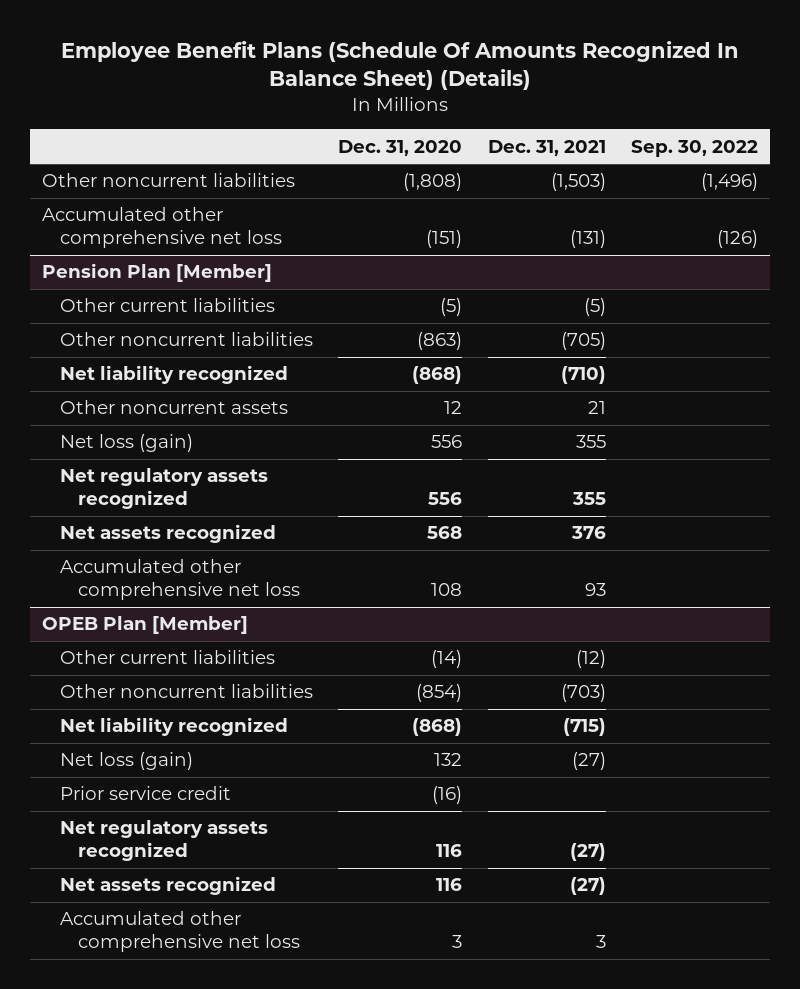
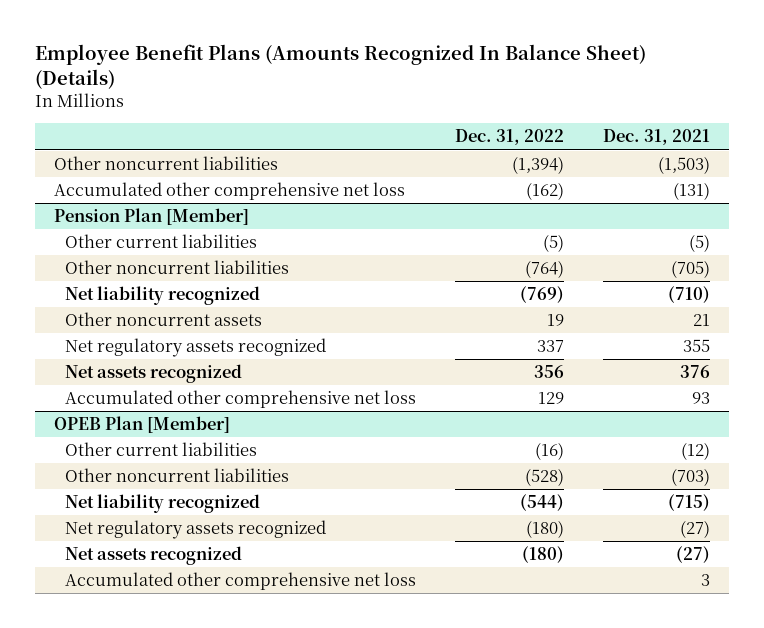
[61,41,740,91] Employee Benefit Plans (Schedule Of Amounts Recognized In Balance Sheet) (Details) -> [34,43,646,90] Employee Benefit Plans (Amounts Recognized In Balance Sheet) (Details)
[338,139,463,156] Dec. 31, 2020 -> none
[630,139,758,157] Sep. 30, 2022 -> none
none -> [455,129,565,146] Dec. 31, 2022
[60,434,194,453] Net loss (gain) -> none
[60,752,194,771] Net loss (gain) -> none
[60,786,232,801] Prior service credit -> none

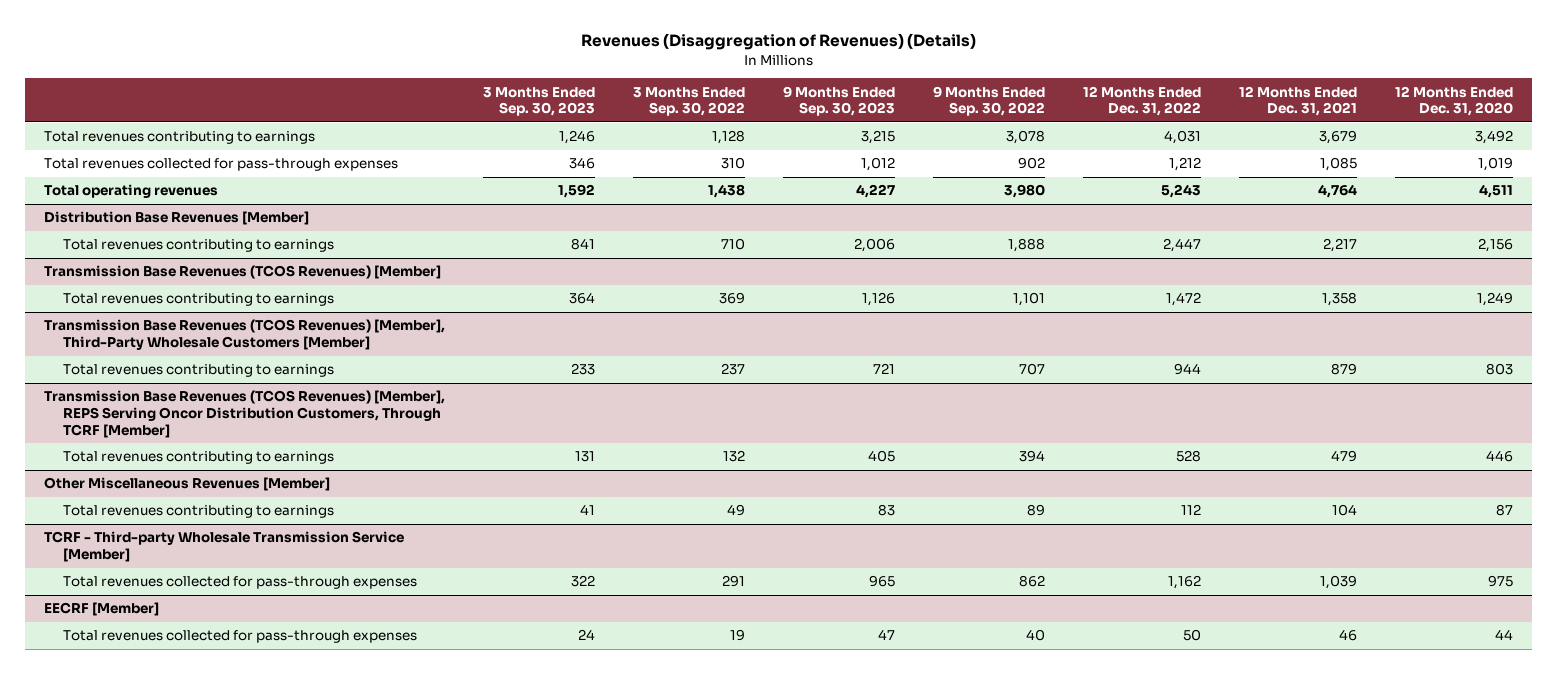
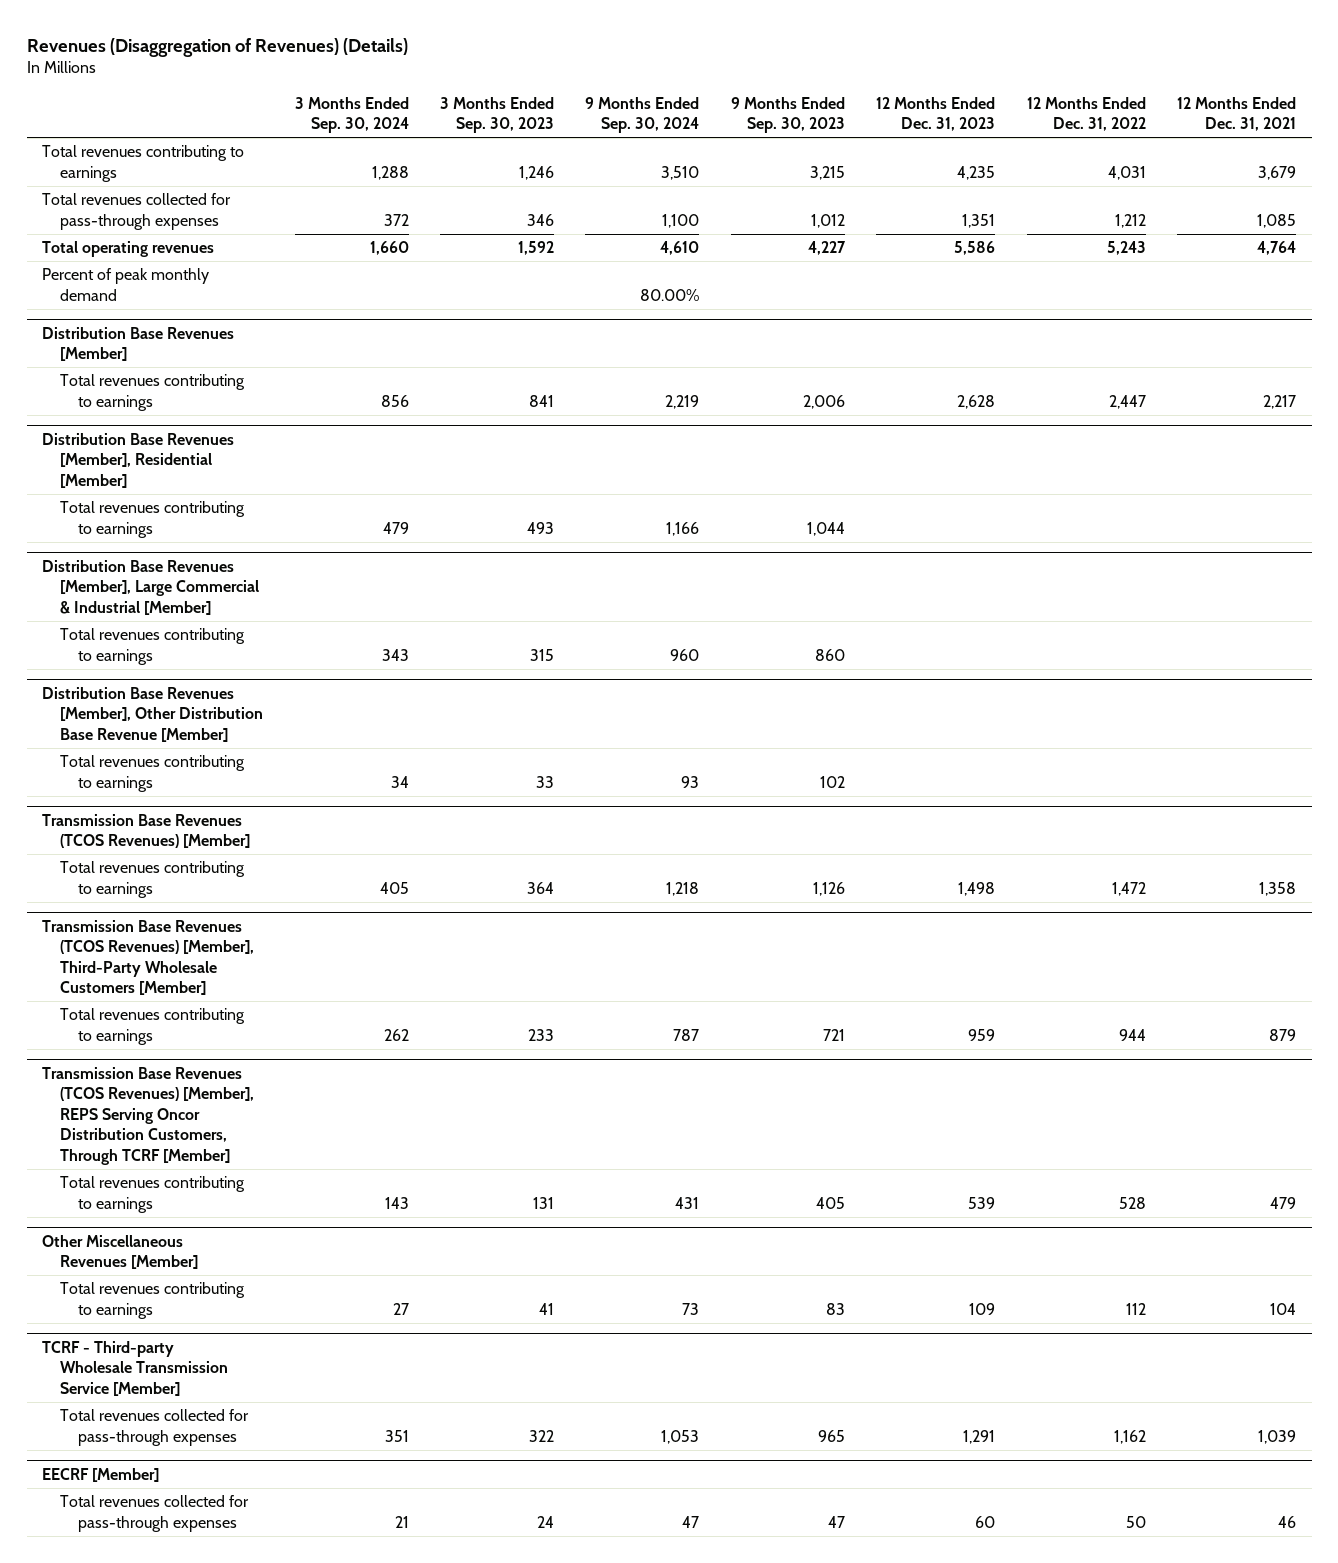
[633,86,746,117] 3 Months Ended Sep. 30, 2022 -> none
[933,85,1046,117] 9 Months Ended Sep. 30, 2022 -> none
[1395,85,1514,117] 12 Months Ended Dec. 31, 2020 -> none
none -> [294,96,409,134] 3 Months Ended Sep. 30, 2024
none -> [585,96,700,134] 9 Months Ended Sep. 30, 2024
none -> [876,96,996,132] 12 Months Ended Dec. 31, 2023
none -> [42,268,210,301] Percent of peak monthly demand
none -> [42,432,235,488] Distribution Base Revenues [Member], Residential [Member]
none -> [60,501,246,538] Total revenues contributing to earnings
none -> [42,559,260,615] Distribution Base Revenues [Member], Large Commercial & Industrial [Member]
none -> [60,628,246,665] Total revenues contributing to earnings
none -> [42,686,264,742] Distribution Base Revenues [Member], Other Distribution Base Revenue [Member]
none -> [60,755,246,792] Total revenues contributing to earnings

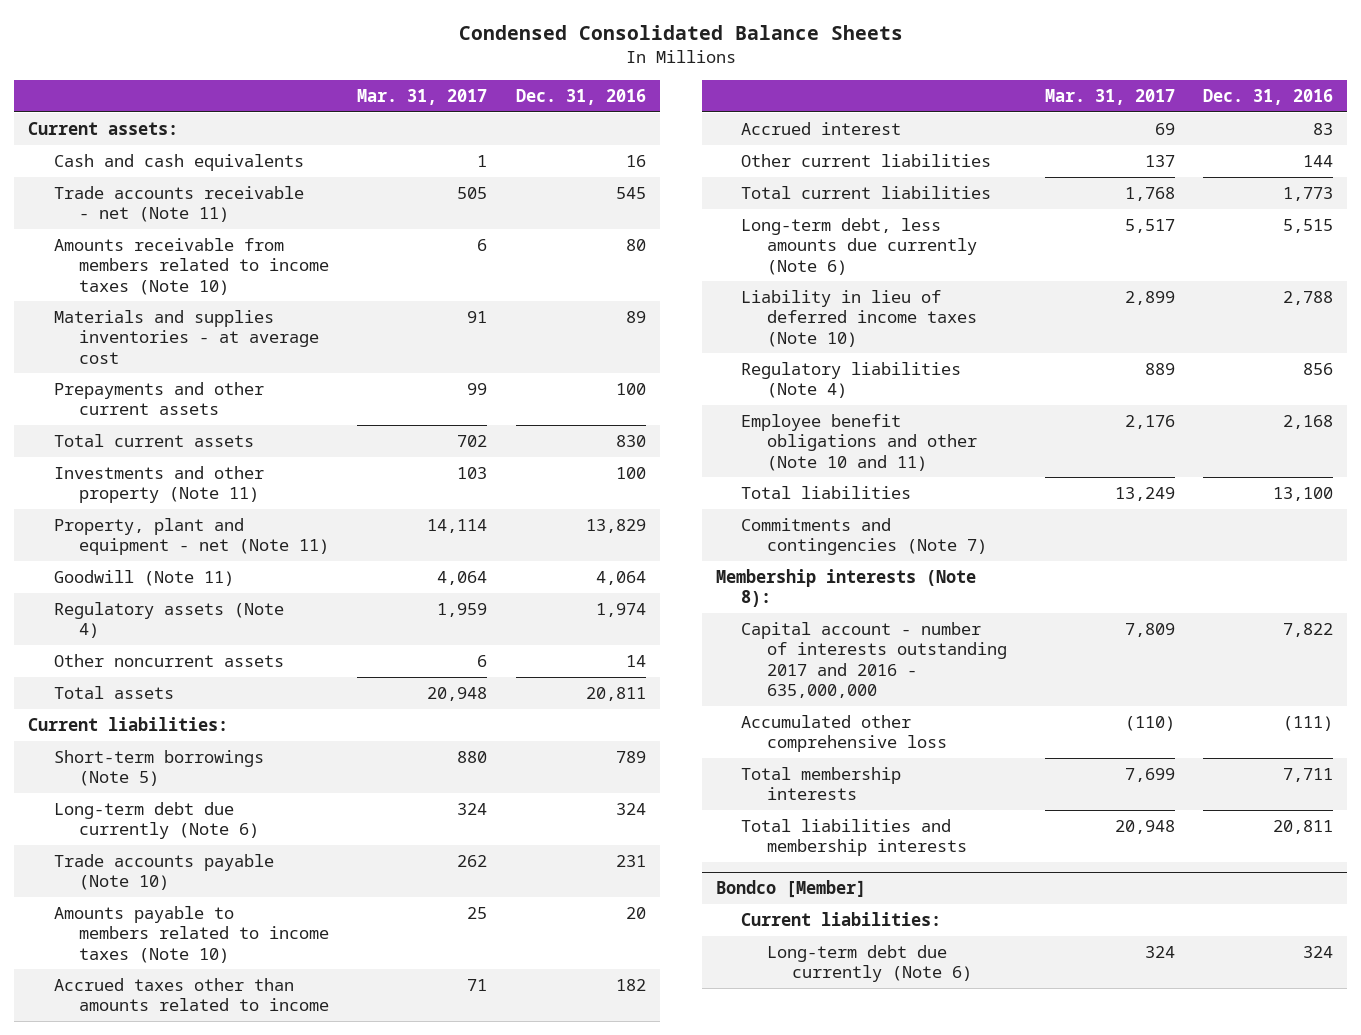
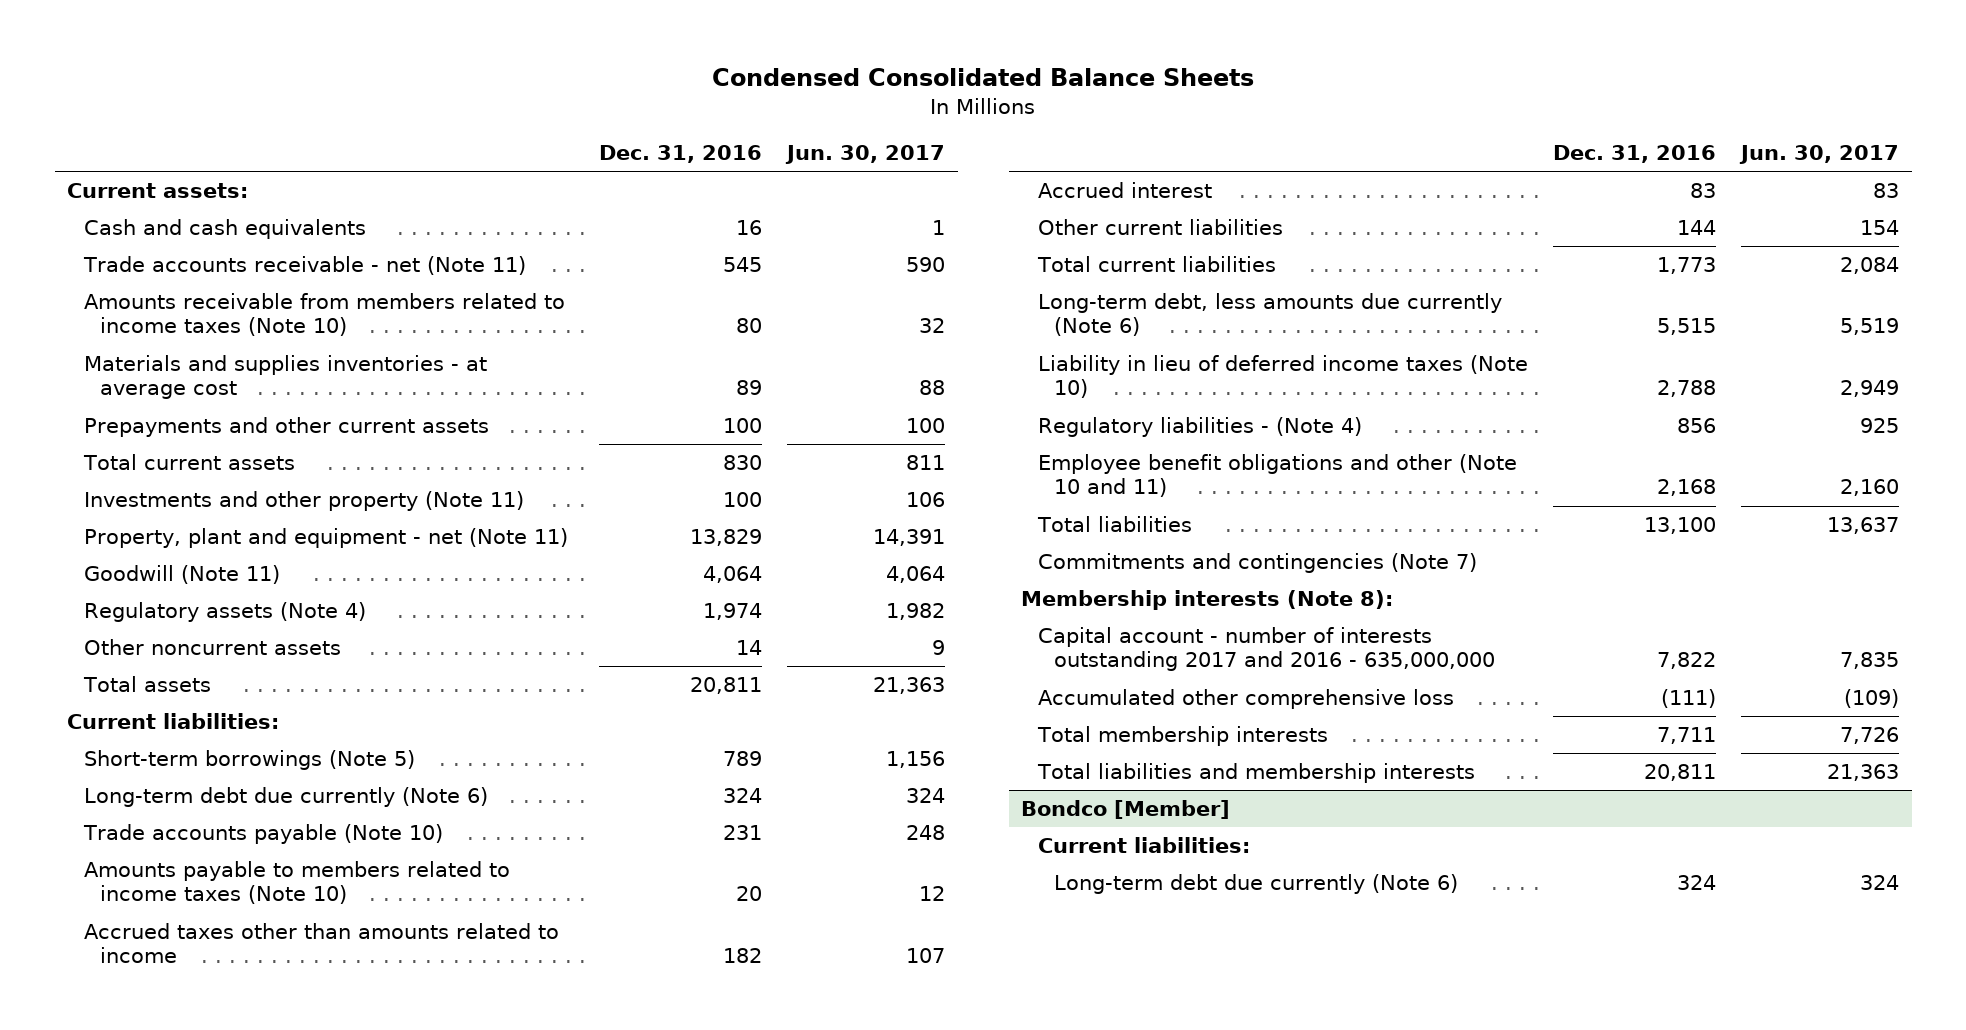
[357,88,488,105] Mar. 31, 2017 -> none
none -> [785,145,946,165] Jun. 30, 2017
[741,361,962,399] Regulatory liabilities (Note 4) -> [1037,416,1362,437] Regulatory liabilities - (Note 4)

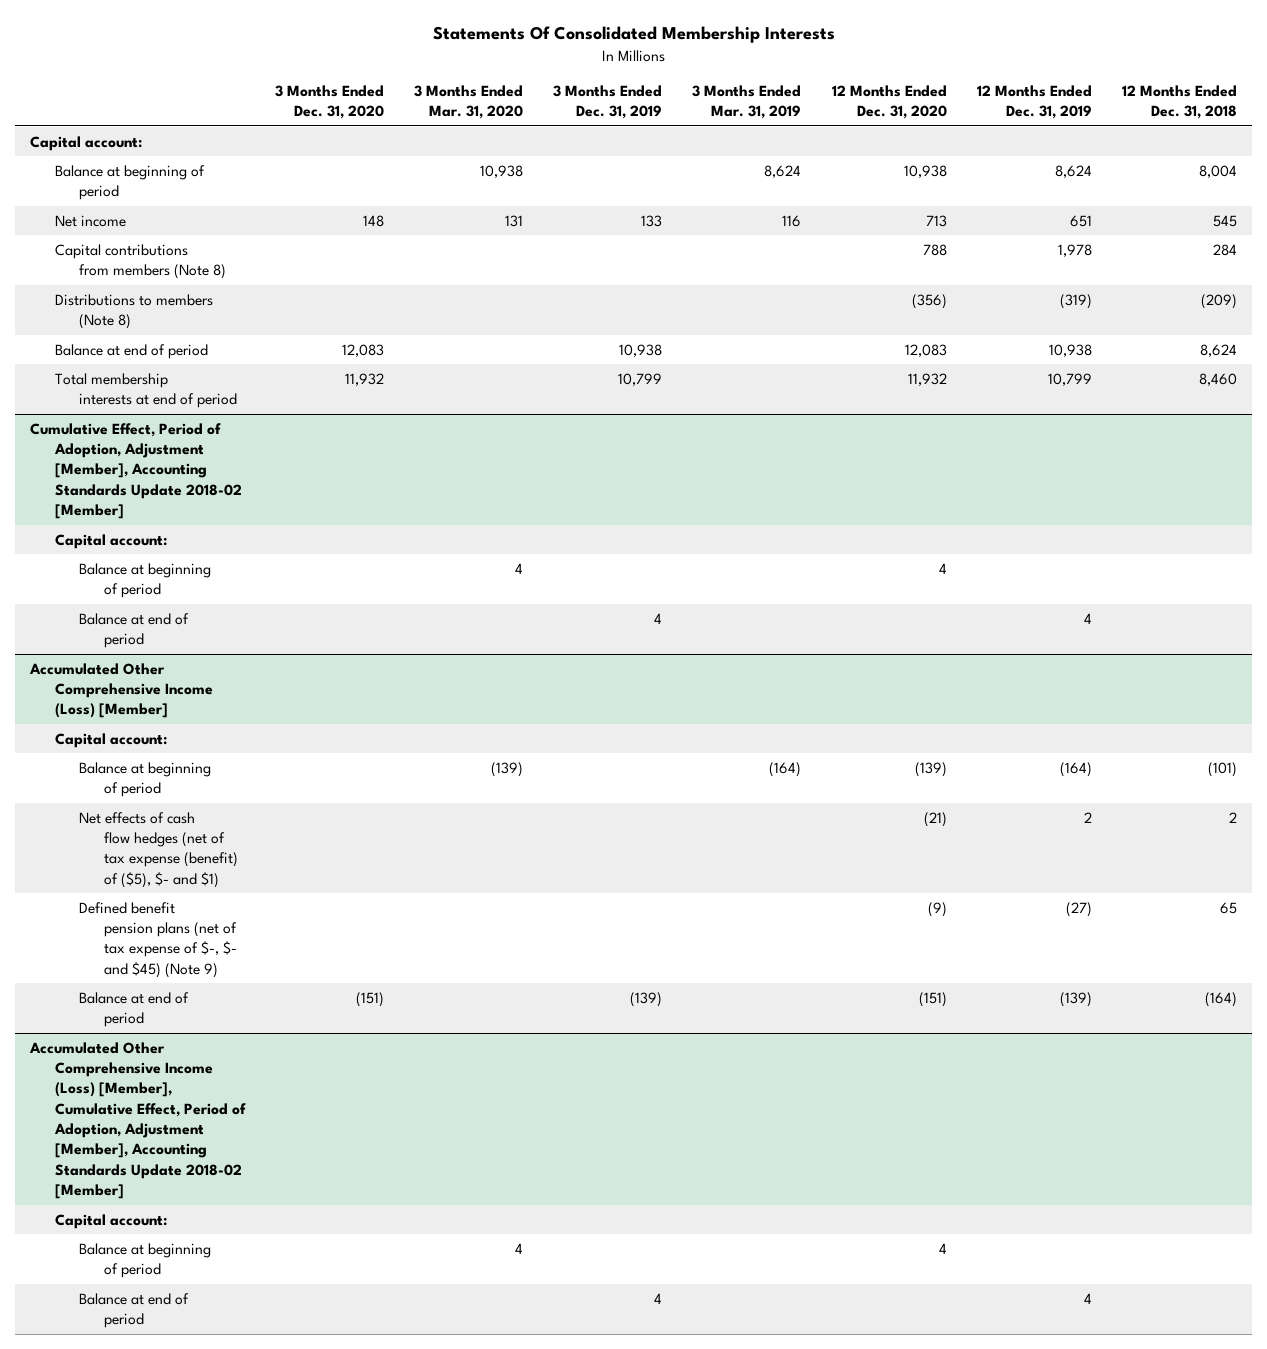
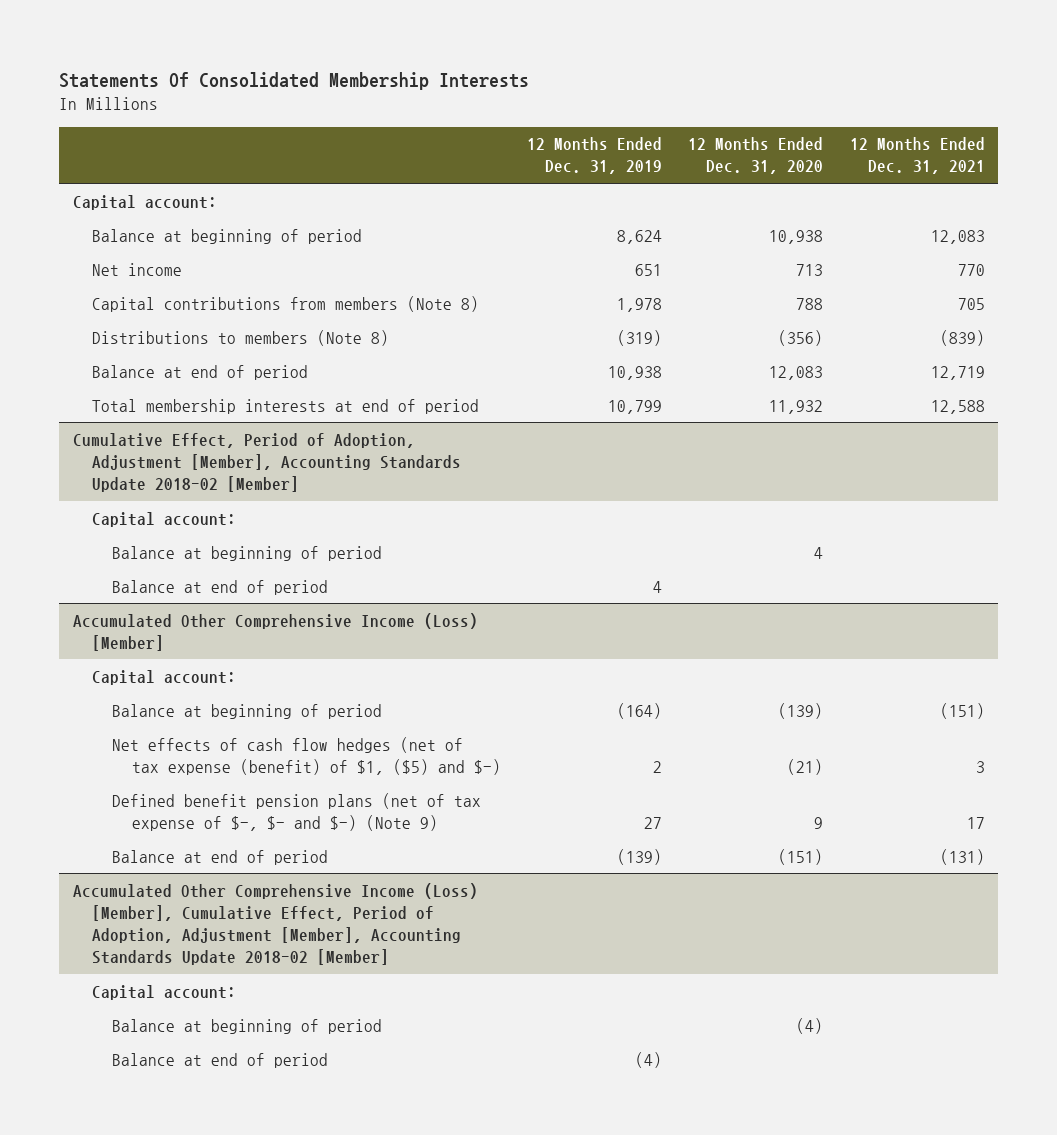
[274,85,384,120] 3 Months Ended Dec. 31, 2020 -> none
[414,85,524,120] 3 Months Ended Mar. 31, 2020 -> none
[553,85,663,120] 3 Months Ended Dec. 31, 2019 -> none
[692,85,802,120] 3 Months Ended Mar. 31, 2019 -> none
[1121,85,1237,120] 12 Months Ended Dec. 31, 2018 -> none
none -> [849,137,985,175] 12 Months Ended Dec. 31, 2021
[79,811,238,888] Net effects of cash flow hedges (net of tax expense (benefit) of ($5), $- and $1) -> [112,736,501,775] Net effects of cash flow hedges (net of tax expense (benefit) of $1, ($5) and $-)
[79,901,237,978] Defined benefit pension plans (net of tax expense of $-, $- and $45) (Note 9) -> [112,792,482,831] Defined benefit pension plans (net of tax expense of $-, $- and $-) (Note 9)
[927,901,947,917] (9) -> [814,816,824,829] 9
[1065,901,1092,917] (27) -> [644,816,663,829] 27
[938,1242,947,1254] 4 -> [796,1017,824,1034] (4)
[1083,1292,1092,1304] 4 -> [635,1051,663,1068] (4)

